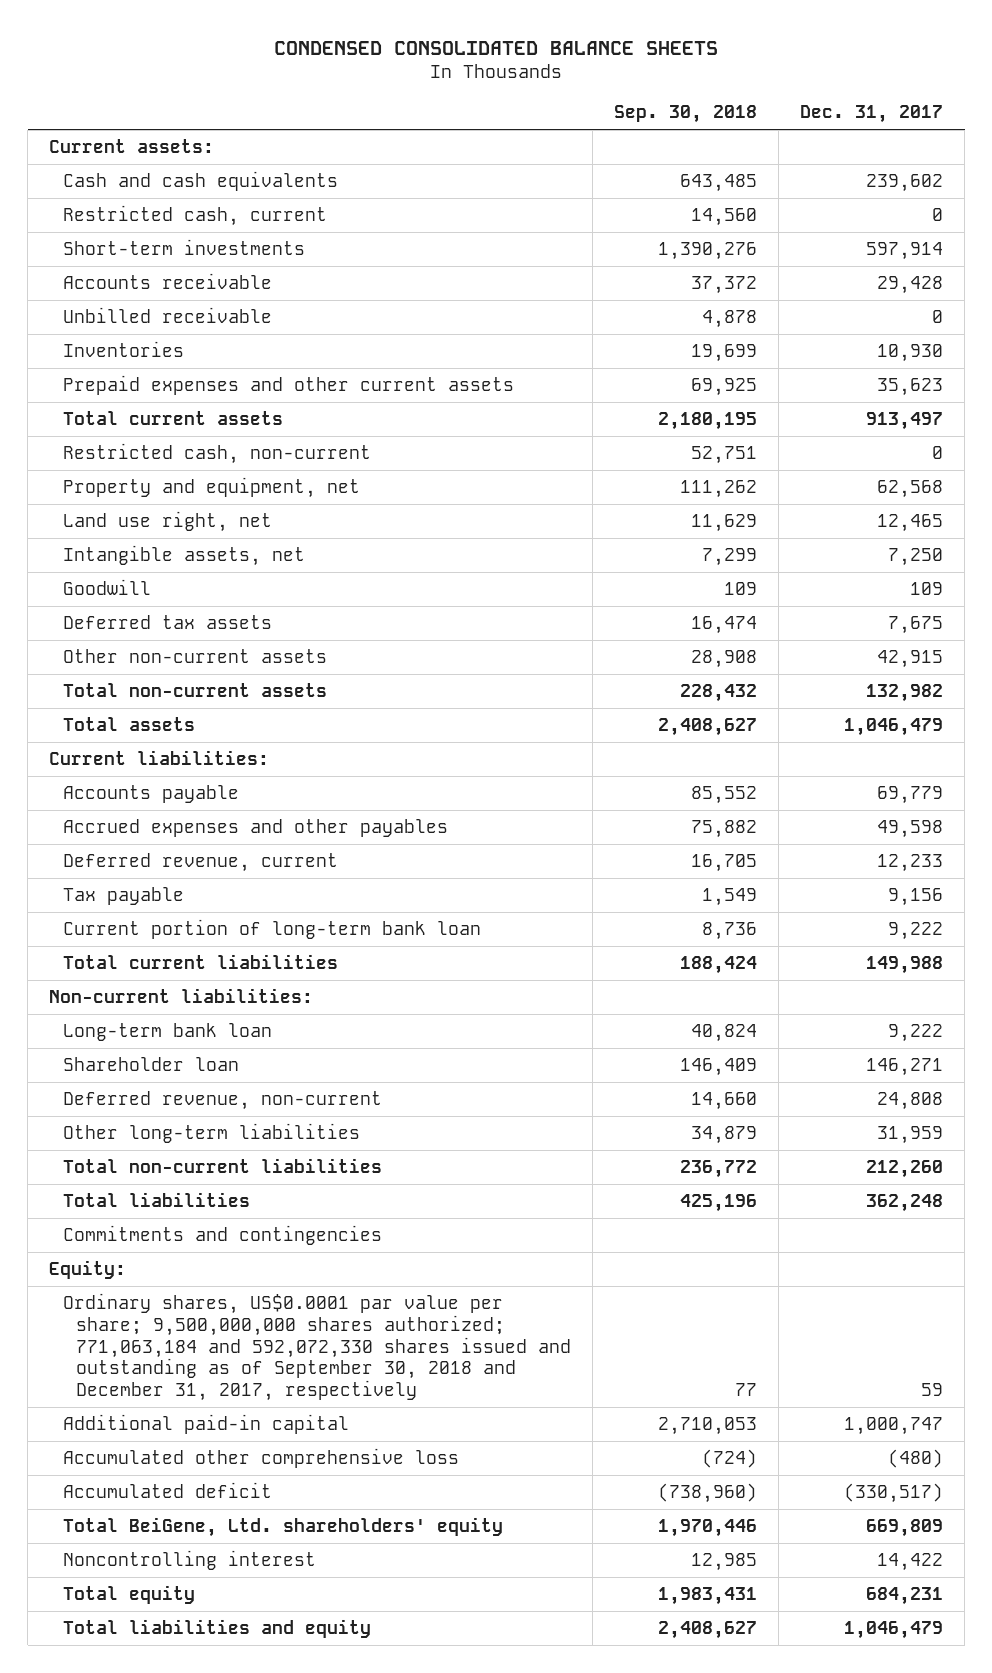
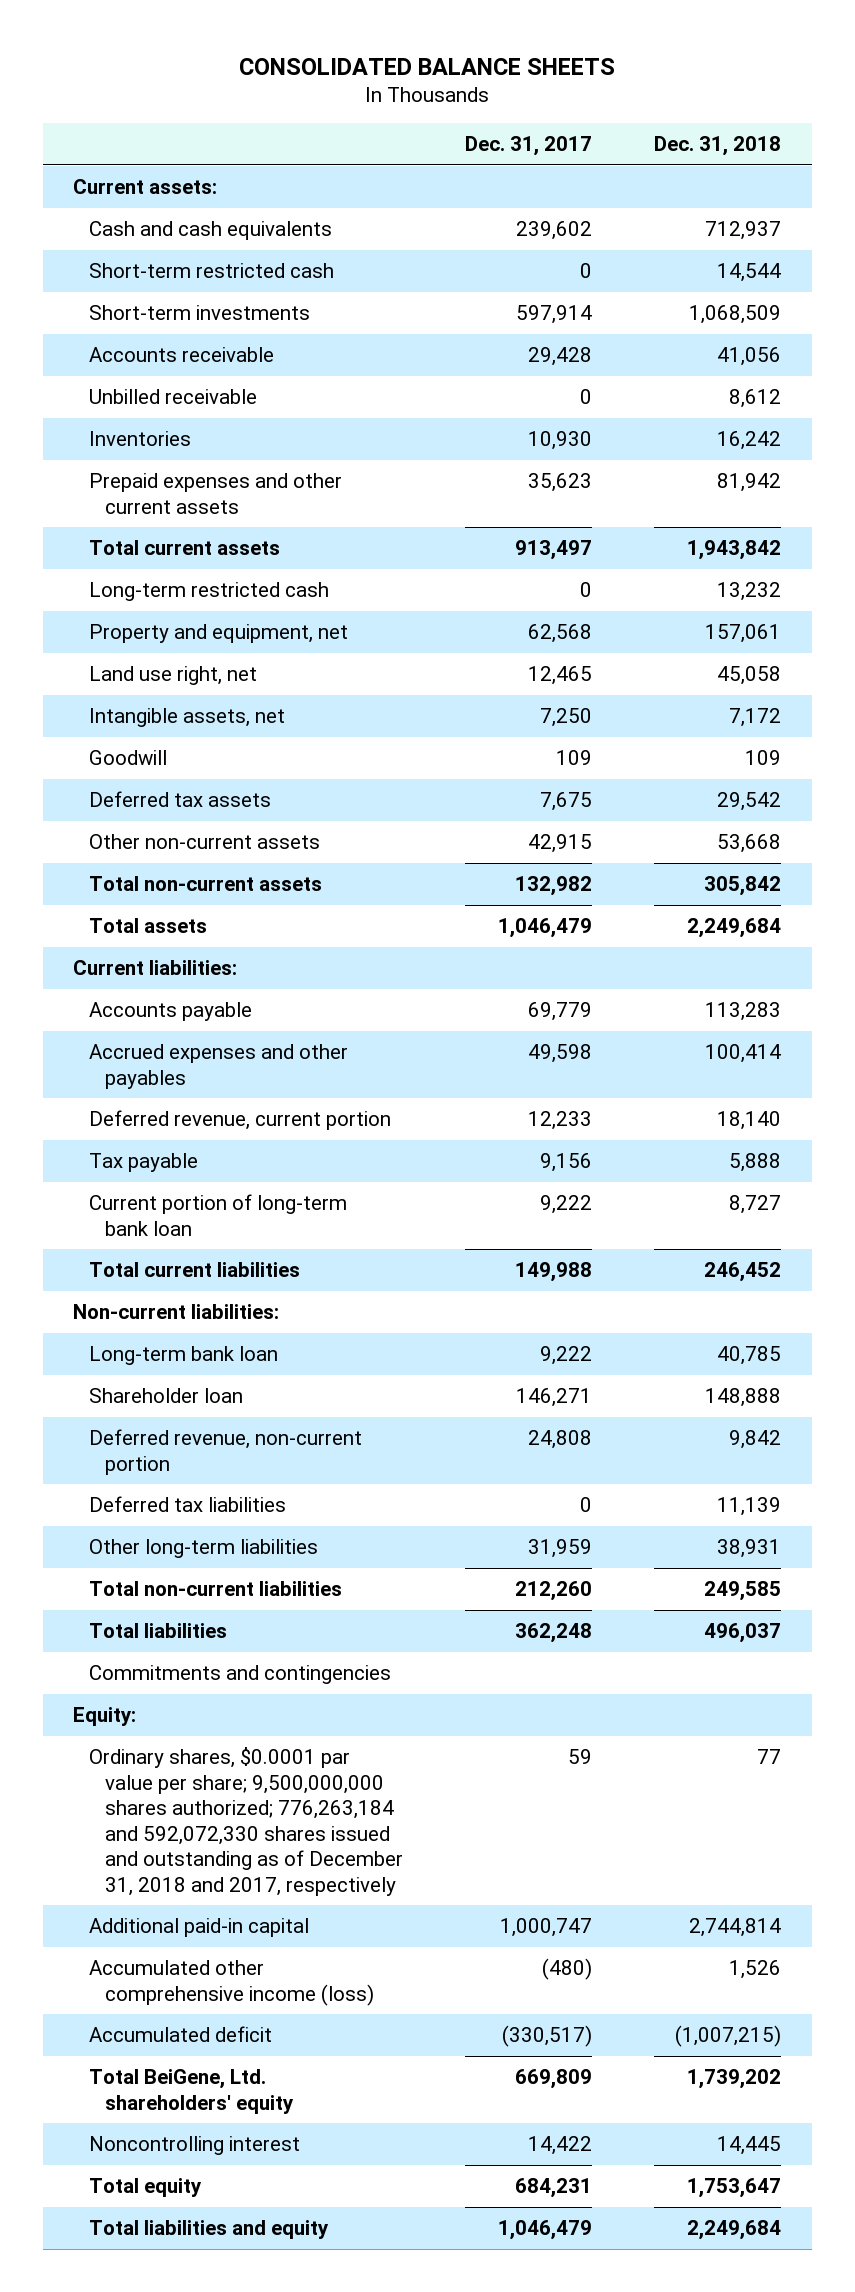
[274,40,719,55] CONDENSED CONSOLIDATED BALANCE SHEETS -> [239,57,616,75] CONSOLIDATED BALANCE SHEETS
[614,105,758,124] Sep. 30, 2018 -> none
none -> [654,136,782,157] Dec. 31, 2018
[62,204,327,226] Restricted cash, current -> [89,263,335,279] Short-term restricted cash
[62,442,371,464] Restricted cash, non-current -> [89,582,330,602] Long-term restricted cash
[62,852,338,872] Deferred revenue, current -> [89,1110,392,1131] Deferred revenue, current portion
[62,1090,382,1110] Deferred revenue, non-current -> [89,1429,363,1475] Deferred revenue, non-current portion
none -> [89,1496,287,1513] Deferred tax liabilities
[62,1292,572,1402] Ordinary shares, US$0.0001 par value per share; 9,500,000,000 shares authorized; 771,063,184 and 592,072,330 shares issued and outstanding as of September 30, 2018 and December 31, 2017, respectively -> [89,1747,404,1896] Ordinary shares, $0.0001 par value per share; 9,500,000,000 shares authorized; 776,263,184 and 592,072,330 shares issued and outstanding as of December 31, 2018 and 2017, respectively
[62,1447,459,1468] Accumulated other comprehensive loss -> [89,1960,375,2006] Accumulated other comprehensive income (loss)

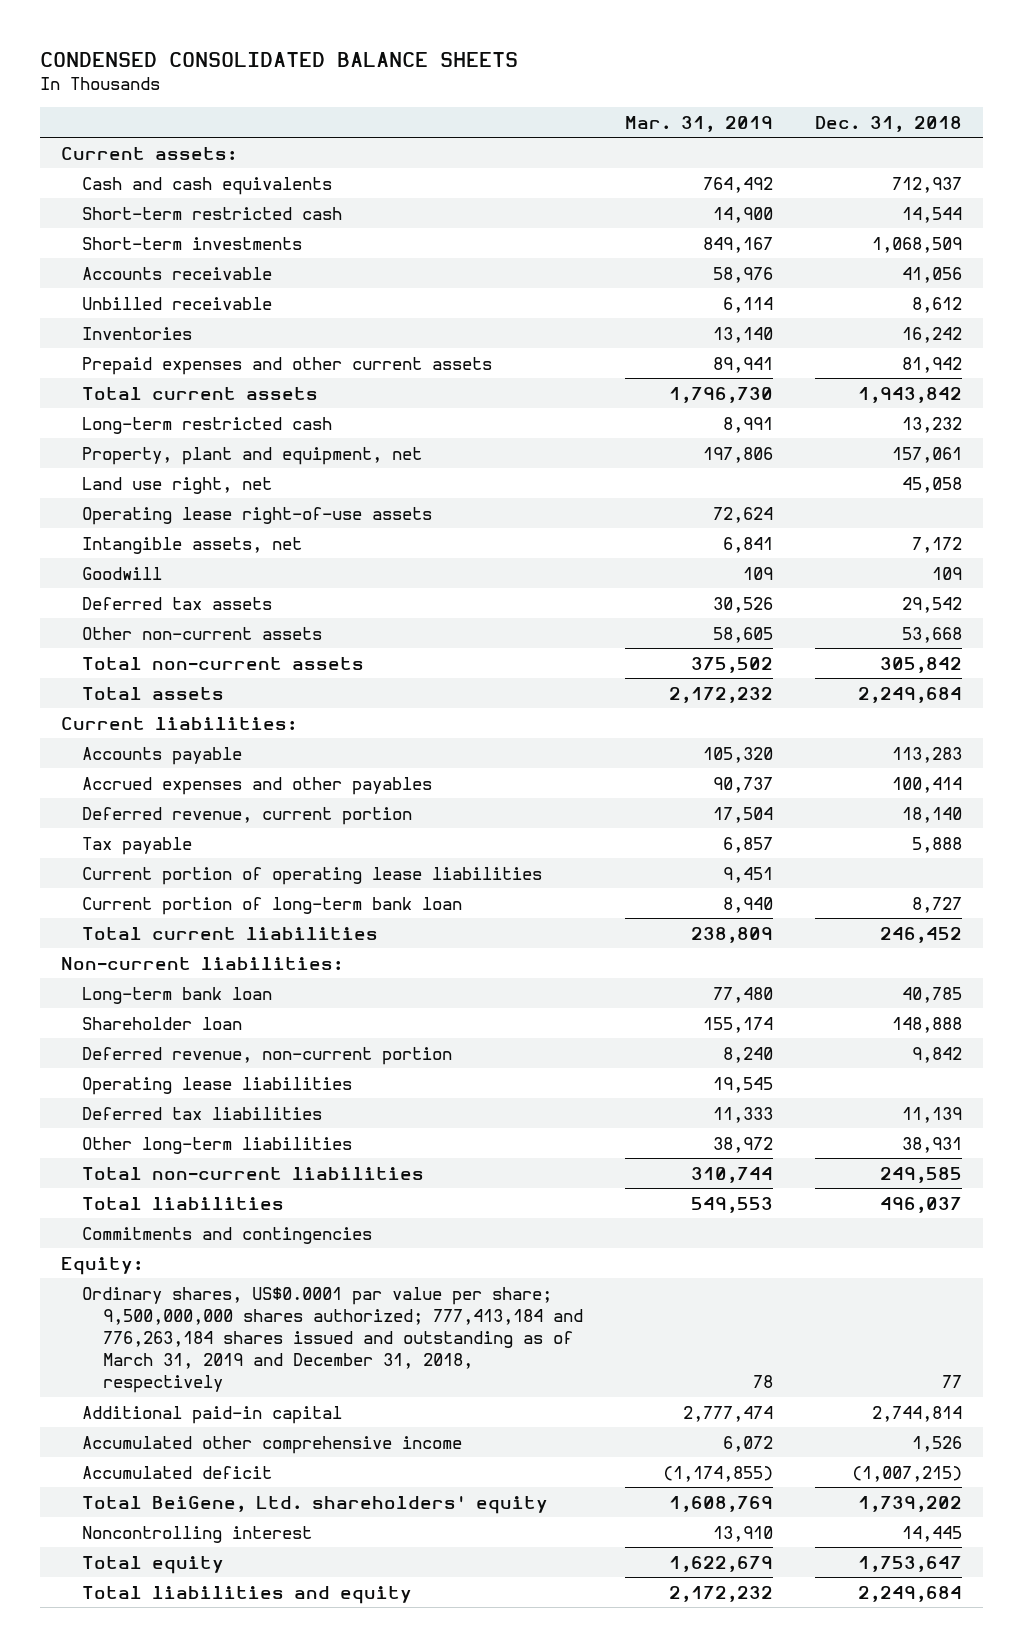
[239,57,616,75] CONSOLIDATED BALANCE SHEETS -> [40,51,519,67] CONDENSED CONSOLIDATED BALANCE SHEETS
[465,136,593,157] Dec. 31, 2017 -> none
none -> [624,115,773,132] Mar. 31, 2019
[89,624,349,644] Property and equipment, net -> [81,446,422,465] Property, plant and equipment, net
none -> [81,506,432,525] Operating lease right-of-use assets
none -> [81,866,542,885] Current portion of operating lease liabilities
none -> [81,1076,352,1095] Operating lease liabilities
[89,1747,404,1896] Ordinary shares, $0.0001 par value per share; 9,500,000,000 shares authorized; 776,263,184 and 592,072,330 shares issued and outstanding as of December 31, 2018 and 2017, respectively -> [81,1286,583,1394] Ordinary shares, US$0.0001 par value per share; 9,500,000,000 shares authorized; 777,413,184 and 776,263,184 shares issued and outstanding as of March 31, 2019 and December 31, 2018, respectively
[89,1960,375,2006] Accumulated other comprehensive income (loss) -> [81,1435,462,1454] Accumulated other comprehensive income

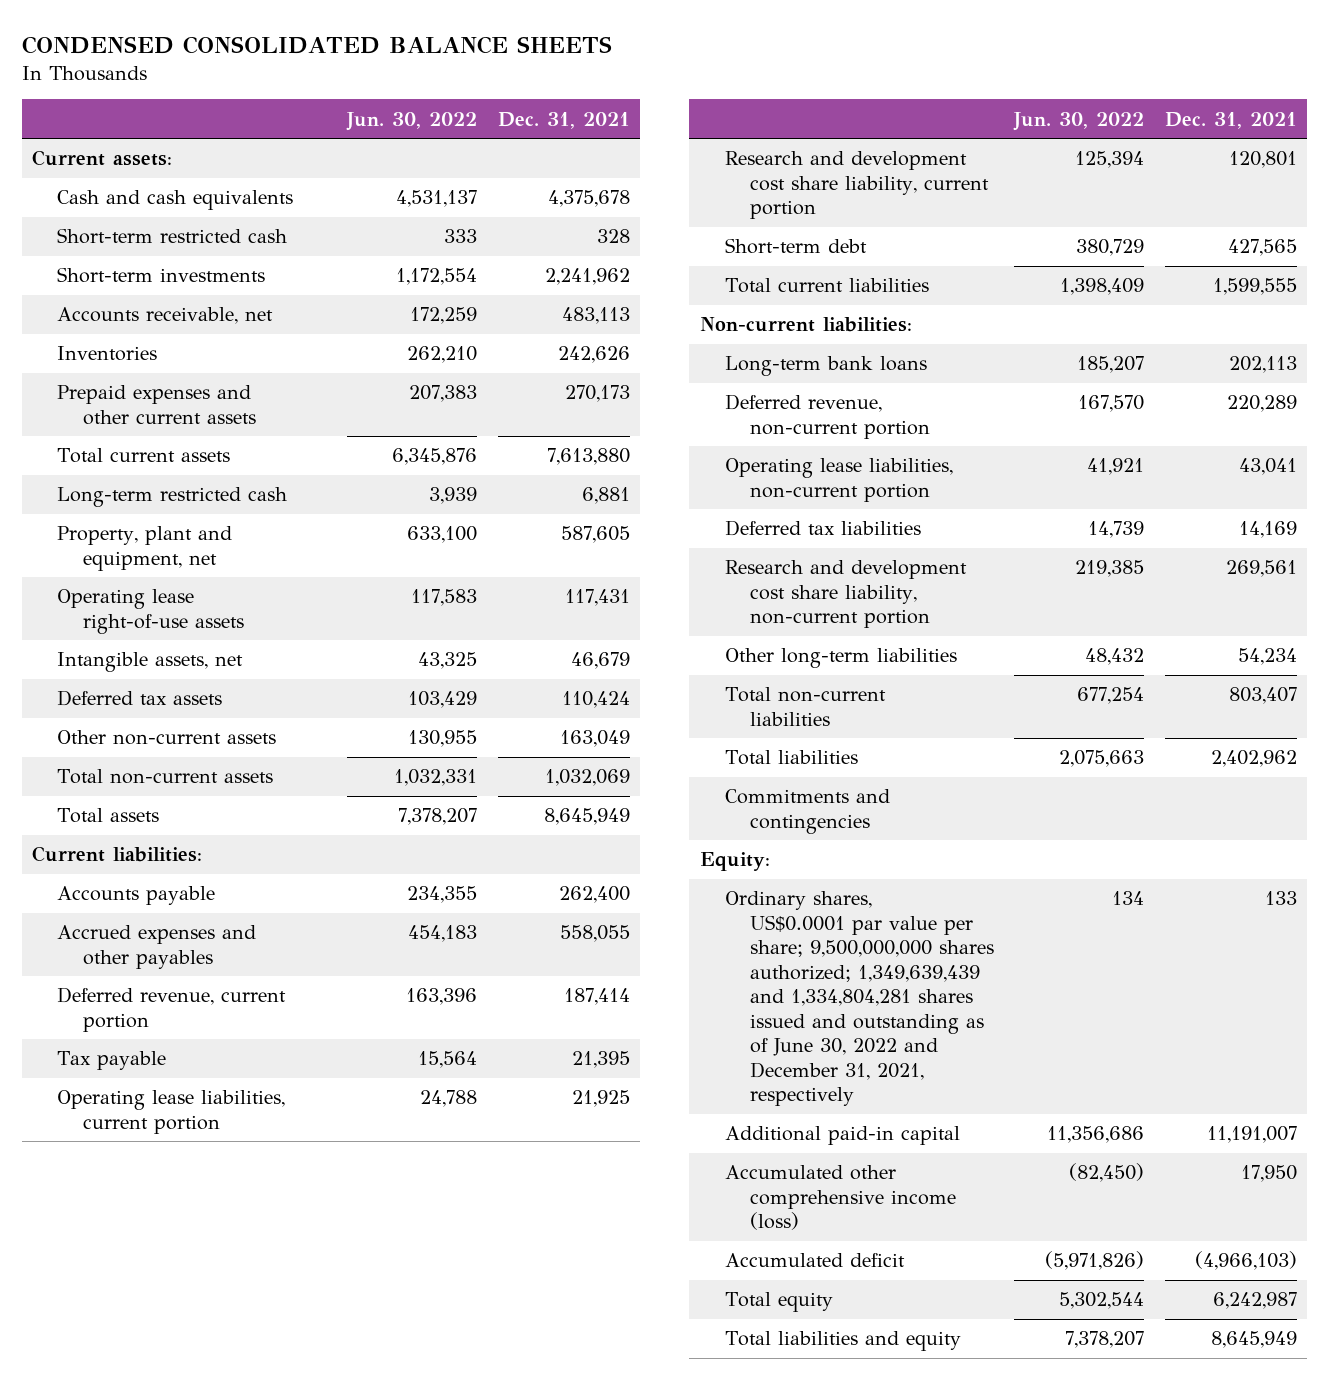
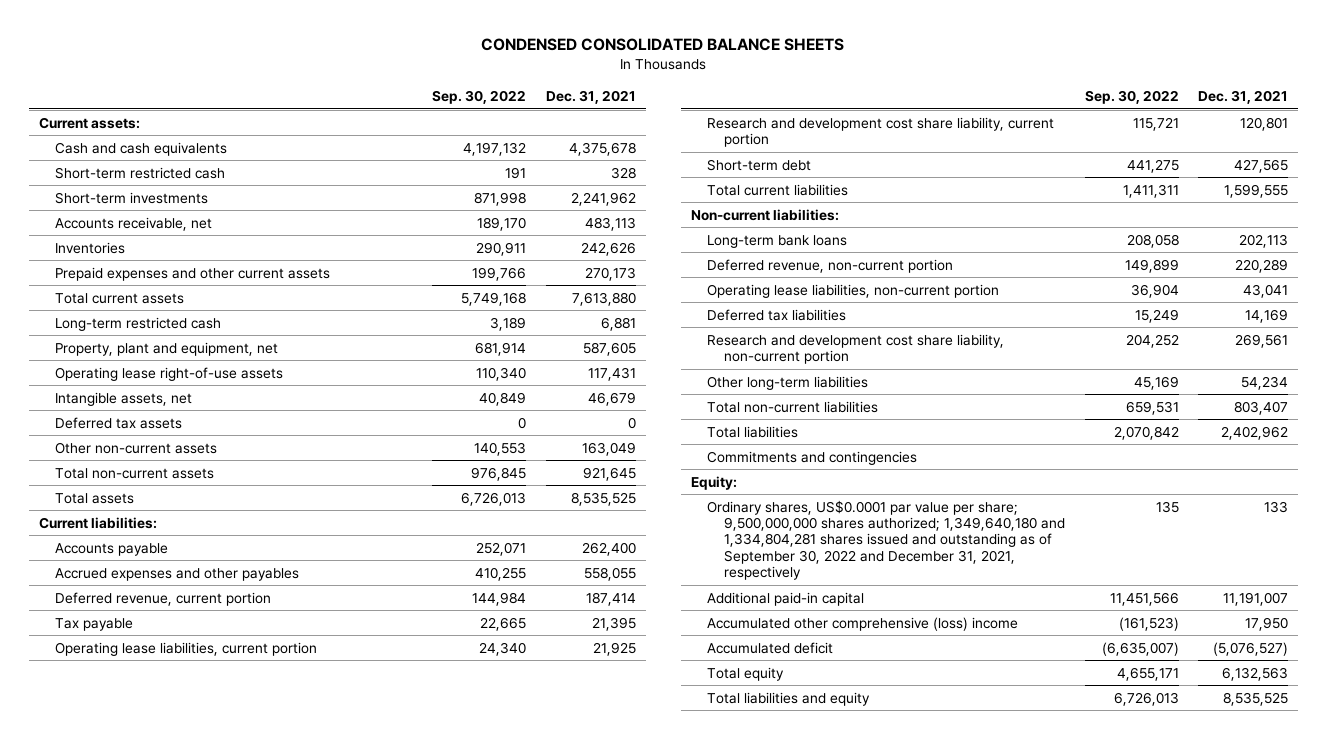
[346,111,478,131] Jun. 30, 2022 -> none
none -> [432,89,527,104] Sep. 30, 2022
[561,691,630,709] 110,424 -> [628,416,637,429] 0
[544,769,630,787] 1,032,069 -> [583,466,637,481] 921,645
[543,808,630,826] 8,645,949 -> [571,491,637,506] 8,535,525
[724,891,994,1107] Ordinary shares, US$0.0001 par value per share; 9,500,000,000 shares authorized; 1,349,639,439 and 1,334,804,281 shares issued and outstanding as of June 30, 2022 and December 31, 2021, respectively -> [707,499,1065,581] Ordinary shares, US$0.0001 par value per share; 9,500,000,000 shares authorized; 1,349,640,180 and 1,334,804,281 shares issued and outstanding as of September 30, 2022 and December 31, 2021, respectively
[724,1165,956,1231] Accumulated other comprehensive income (loss) -> [707,616,1019,631] Accumulated other comprehensive (loss) income
[1194,1251,1297,1271] (4,966,103) -> [1213,641,1289,656] (5,076,527)
[1212,1292,1297,1310] 6,242,987 -> [1222,666,1289,681] 6,132,563
[1210,1331,1297,1349] 8,645,949 -> [1223,691,1289,706] 8,535,525

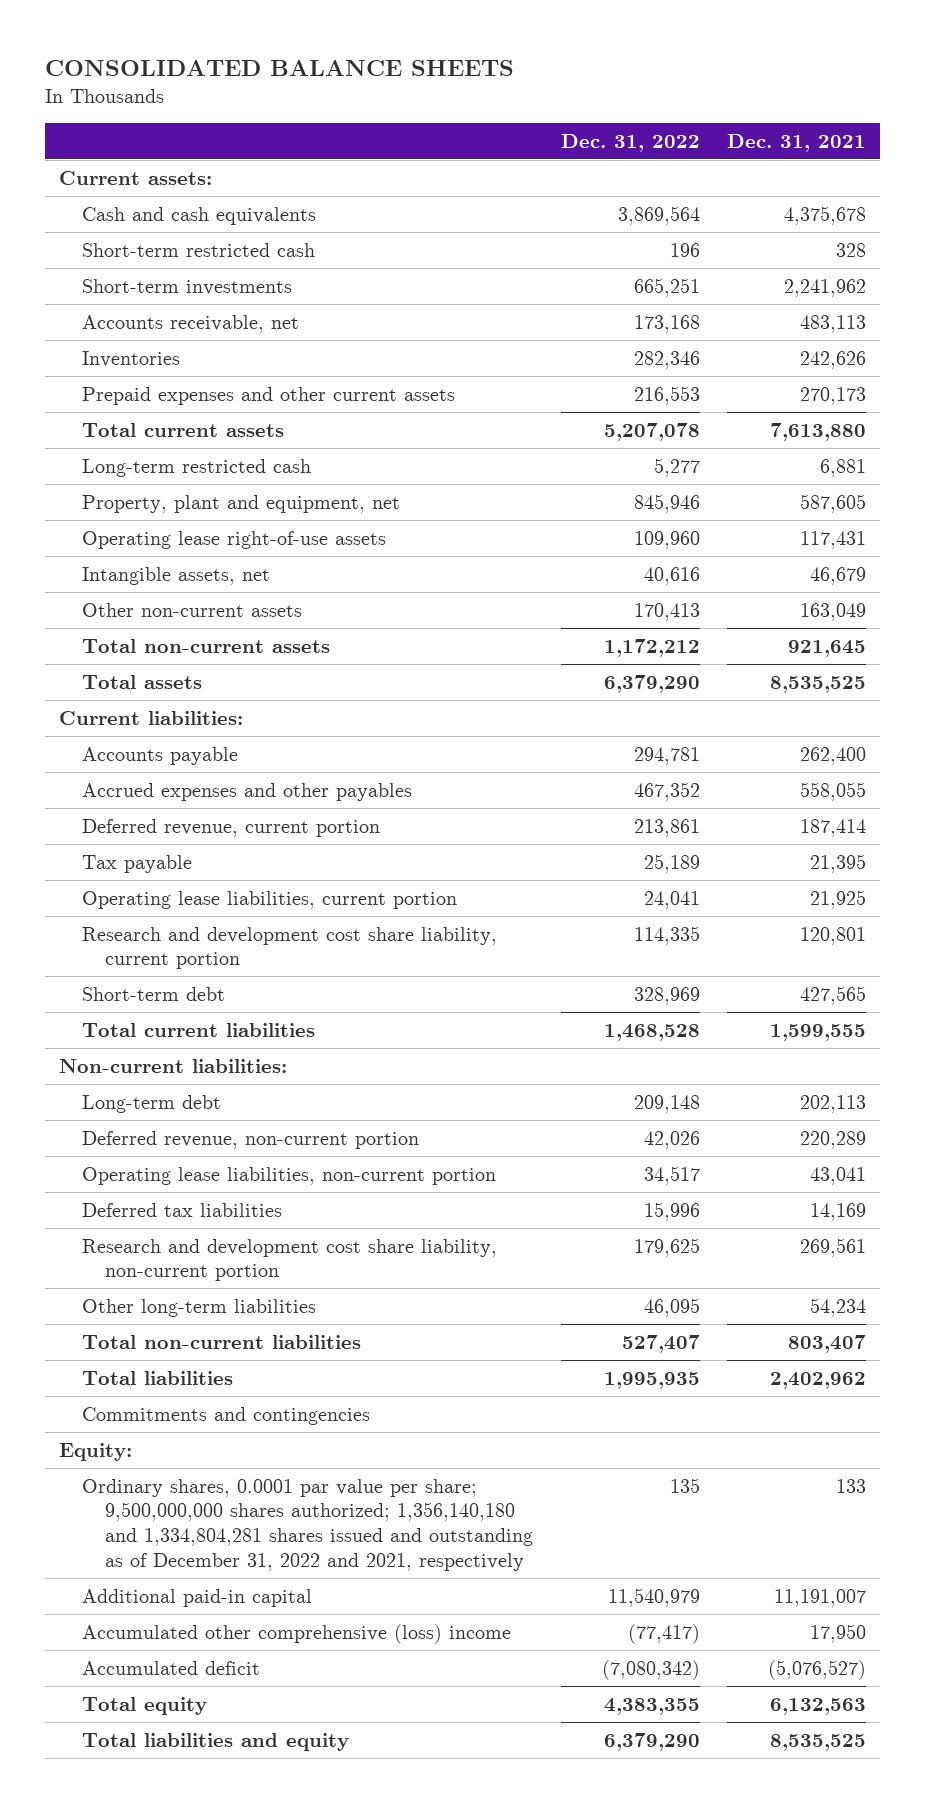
[481,38,845,52] CONDENSED CONSOLIDATED BALANCE SHEETS -> [45,60,515,77] CONSOLIDATED BALANCE SHEETS
[432,89,527,104] Sep. 30, 2022 -> none
none -> [560,133,700,152] Dec. 31, 2022
[55,416,183,429] Deferred tax assets -> none
[707,234,848,248] Long-term bank loans -> [81,1094,221,1113] Long-term debt
[707,499,1065,581] Ordinary shares, US$0.0001 par value per share; 9,500,000,000 shares authorized; 1,349,640,180 and 1,334,804,281 shares issued and outstanding as of September 30, 2022 and December 31, 2021, respectively -> [81,1478,533,1571] Ordinary shares, 0.0001 par value per share; 9,500,000,000 shares authorized; 1,356,140,180 and 1,334,804,281 shares issued and outstanding as of December 31, 2022 and 2021, respectively

